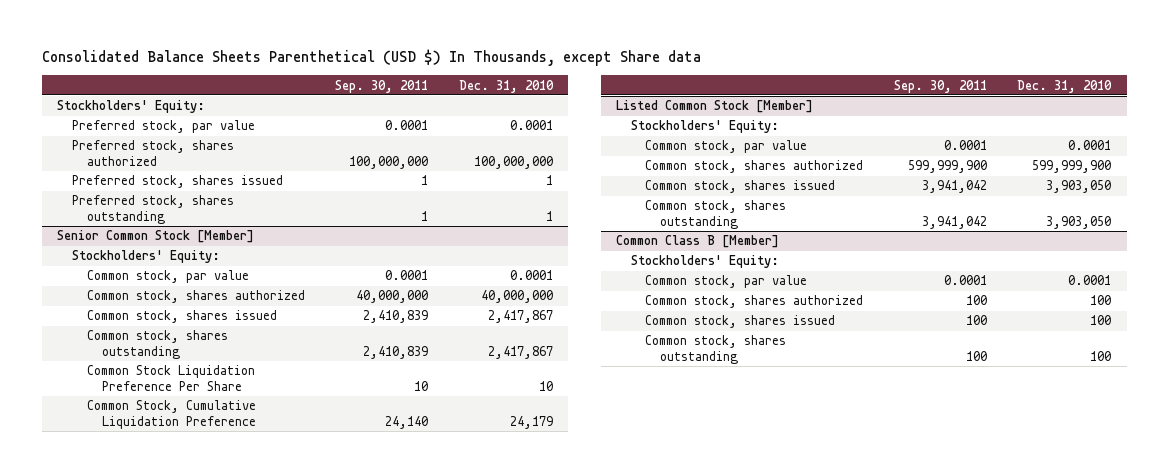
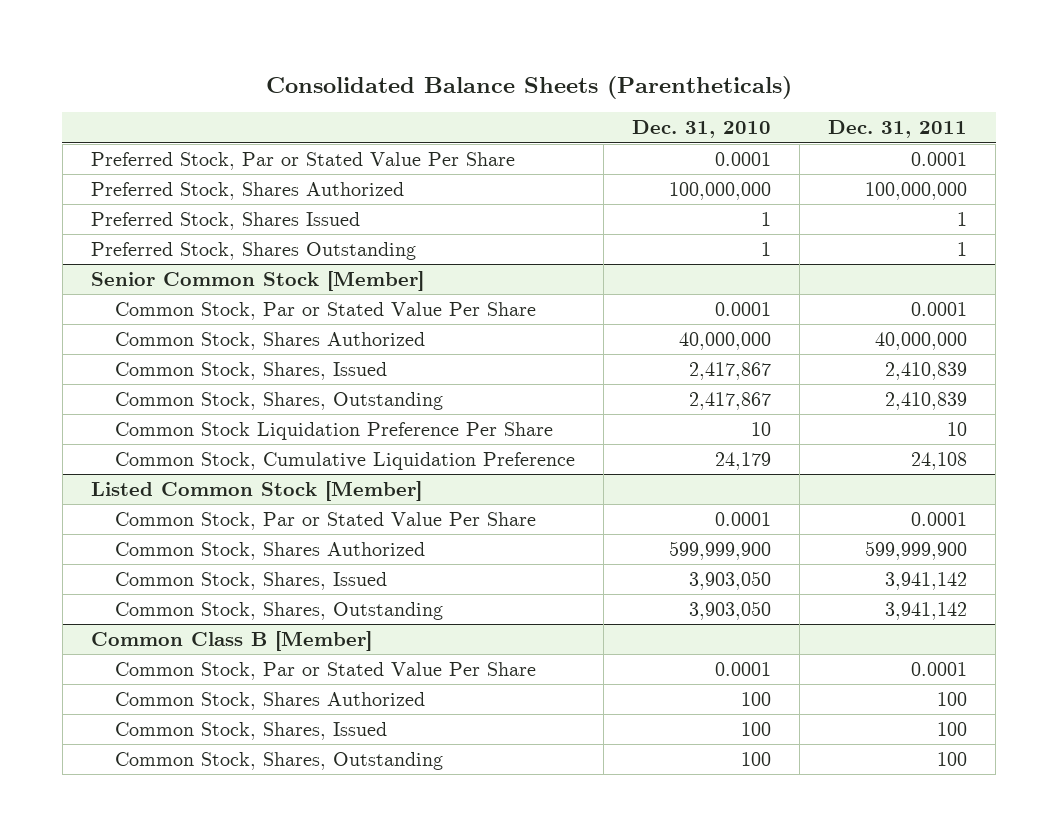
[42,49,702,67] Consolidated Balance Sheets Parenthetical (USD $) In Thousands, except Share data -> [266,75,793,99] Consolidated Balance Sheets (Parentheticals)
[335,79,429,93] Sep. 30, 2011 -> none
none -> [828,120,968,139] Dec. 31, 2011
[57,100,206,114] Stockholders' Equity: -> none
[72,120,256,134] Preferred stock, par value -> [90,151,515,170] Preferred Stock, Par or Stated Value Per Share
[72,140,235,166] Preferred stock, shares authorized -> [90,181,404,200] Preferred Stock, Shares Authorized
[72,175,284,189] Preferred stock, shares issued -> [90,211,360,230] Preferred Stock, Shares Issued
[72,195,235,224] Preferred stock, shares outstanding -> [90,241,416,260] Preferred Stock, Shares Outstanding
[72,250,221,264] Stockholders' Equity: -> none
[86,270,249,284] Common stock, par value -> [114,301,536,320] Common Stock, Par or Stated Value Per Share
[86,290,305,304] Common stock, shares authorized -> [114,331,425,350] Common Stock, Shares Authorized
[86,310,277,324] Common stock, shares issued -> [114,361,387,380] Common Stock, Shares, Issued
[86,330,228,359] Common stock, shares outstanding -> [114,391,443,410] Common Stock, Shares, Outstanding
[630,120,779,134] Stockholders' Equity: -> none
[645,140,808,154] Common stock, par value -> [114,511,536,530] Common Stock, Par or Stated Value Per Share
[645,160,864,174] Common stock, shares authorized -> [114,541,425,560] Common Stock, Shares Authorized
[645,180,836,194] Common stock, shares issued -> [114,571,387,590] Common Stock, Shares, Issued
[645,200,787,229] Common stock, shares outstanding -> [114,601,443,620] Common Stock, Shares, Outstanding
[630,255,779,269] Stockholders' Equity: -> none
[645,275,808,289] Common stock, par value -> [114,661,536,680] Common Stock, Par or Stated Value Per Share
[645,295,864,309] Common stock, shares authorized -> [114,691,425,710] Common Stock, Shares Authorized
[645,315,836,329] Common stock, shares issued -> [114,721,387,740] Common Stock, Shares, Issued
[645,335,787,364] Common stock, shares outstanding -> [114,751,443,770] Common Stock, Shares, Outstanding

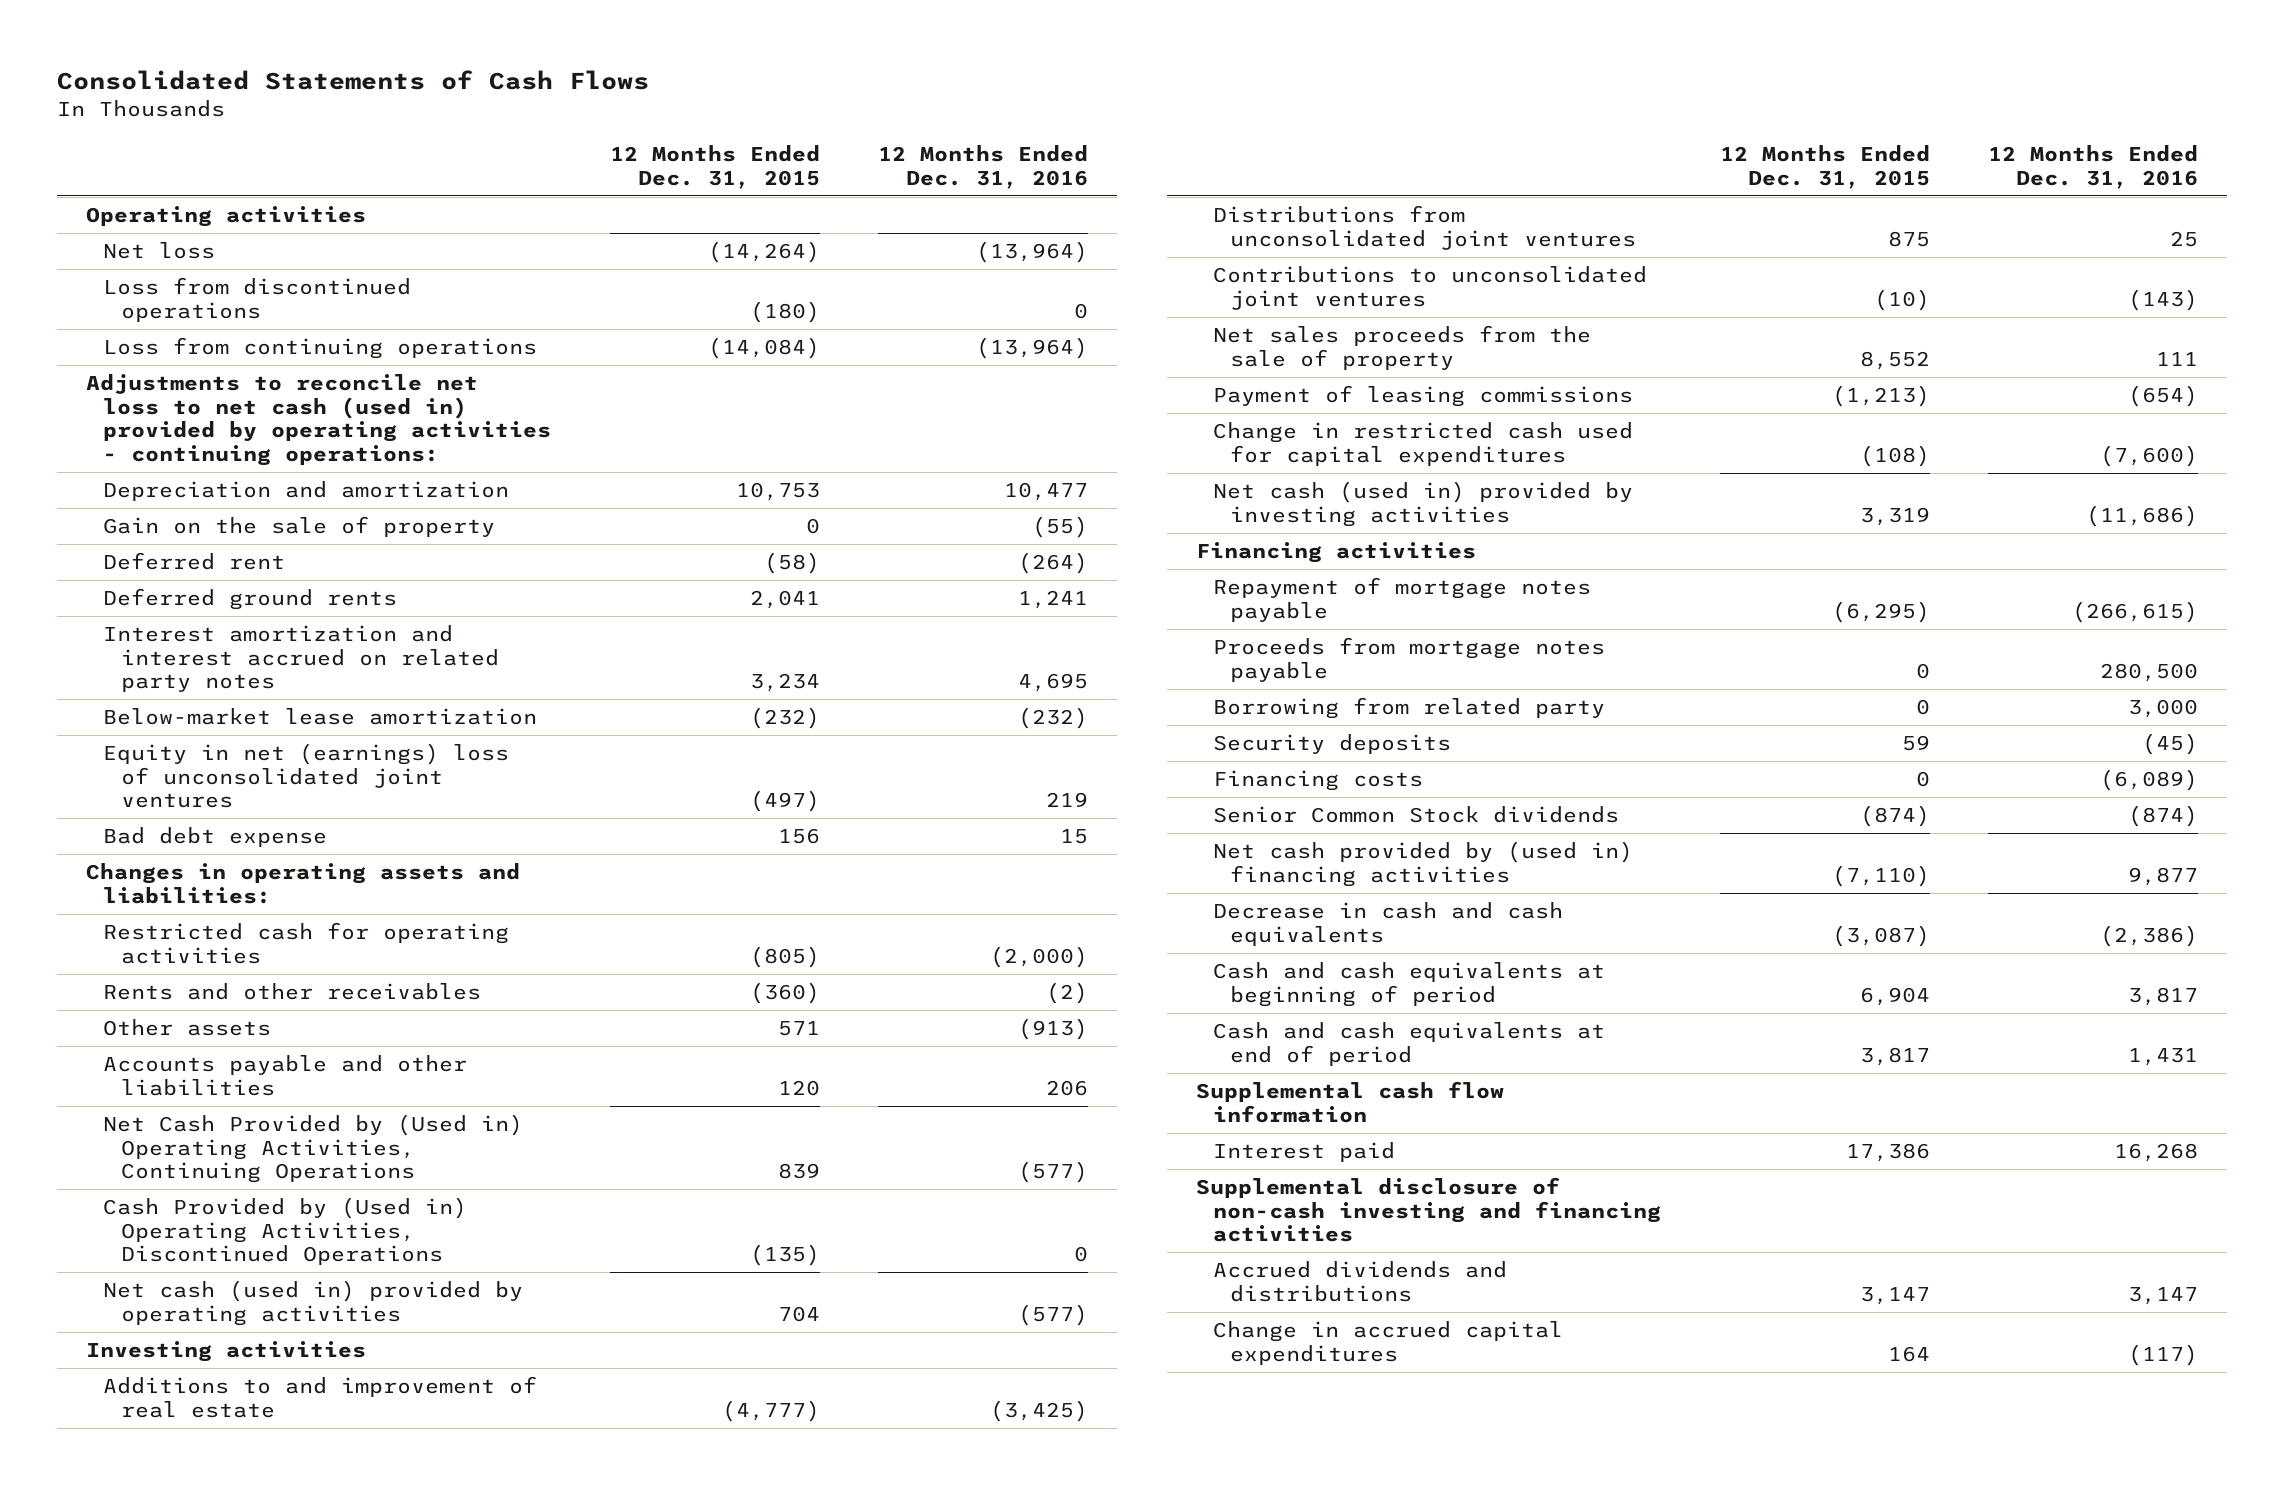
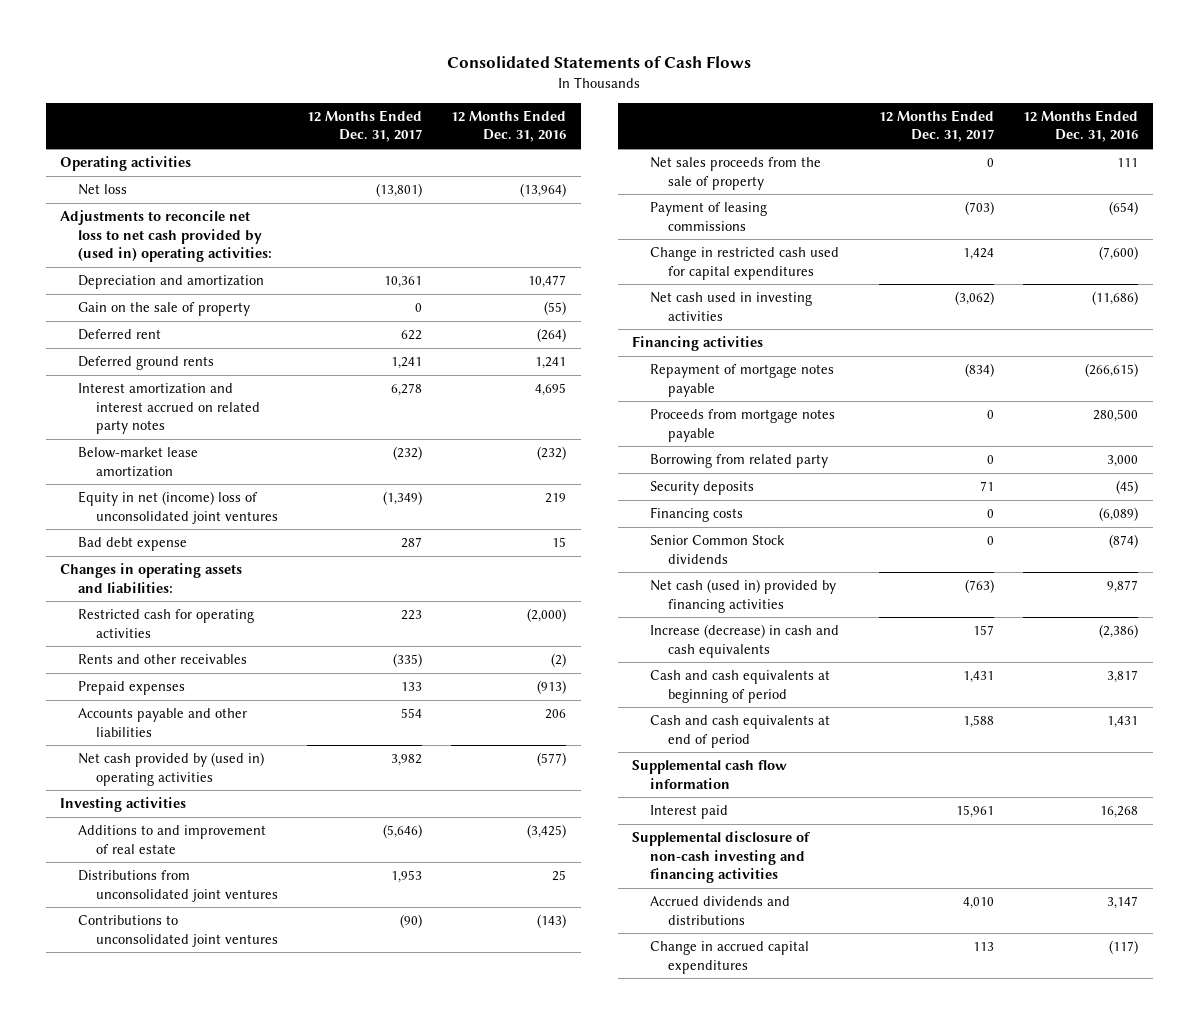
[609,145,820,189] 12 Months Ended Dec. 31, 2015 -> none
none -> [306,109,422,143] 12 Months Ended Dec. 31, 2017
[103,277,412,322] Loss from discontinued operations -> none
[103,337,538,360] Loss from continuing operations -> none
[86,374,552,466] Adjustments to reconcile net loss to net cash (used in) provided by operating activities - continuing operations: -> [60,210,272,263] Adjustments to reconcile net loss to net cash provided by (used in) operating activities:
[103,743,510,809] Equity in net (earnings) loss of unconsolidated joint ventures -> [77,491,278,524] Equity in net (income) loss of unconsolidated joint ventures
[103,1019,272,1037] Other assets -> [77,681,185,696] Prepaid expenses
[103,1114,524,1184] Net Cash Provided by (Used in) Operating Activities, Continuing Operations -> none
[103,1197,468,1266] Cash Provided by (Used in) Operating Activities, Discontinued Operations -> none
[103,1280,524,1326] Net cash (used in) provided by operating activities -> [77,752,264,786] Net cash provided by (used in) operating activities
[1213,481,1634,527] Net cash (used in) provided by investing activities -> [649,292,812,321] Net cash used in investing activities
[1213,841,1634,887] Net cash provided by (used in) financing activities -> [649,579,836,613] Net cash (used in) provided by financing activities
[1213,902,1564,946] Decrease in cash and cash equivalents -> [649,624,839,658] Increase (decrease) in cash and cash equivalents

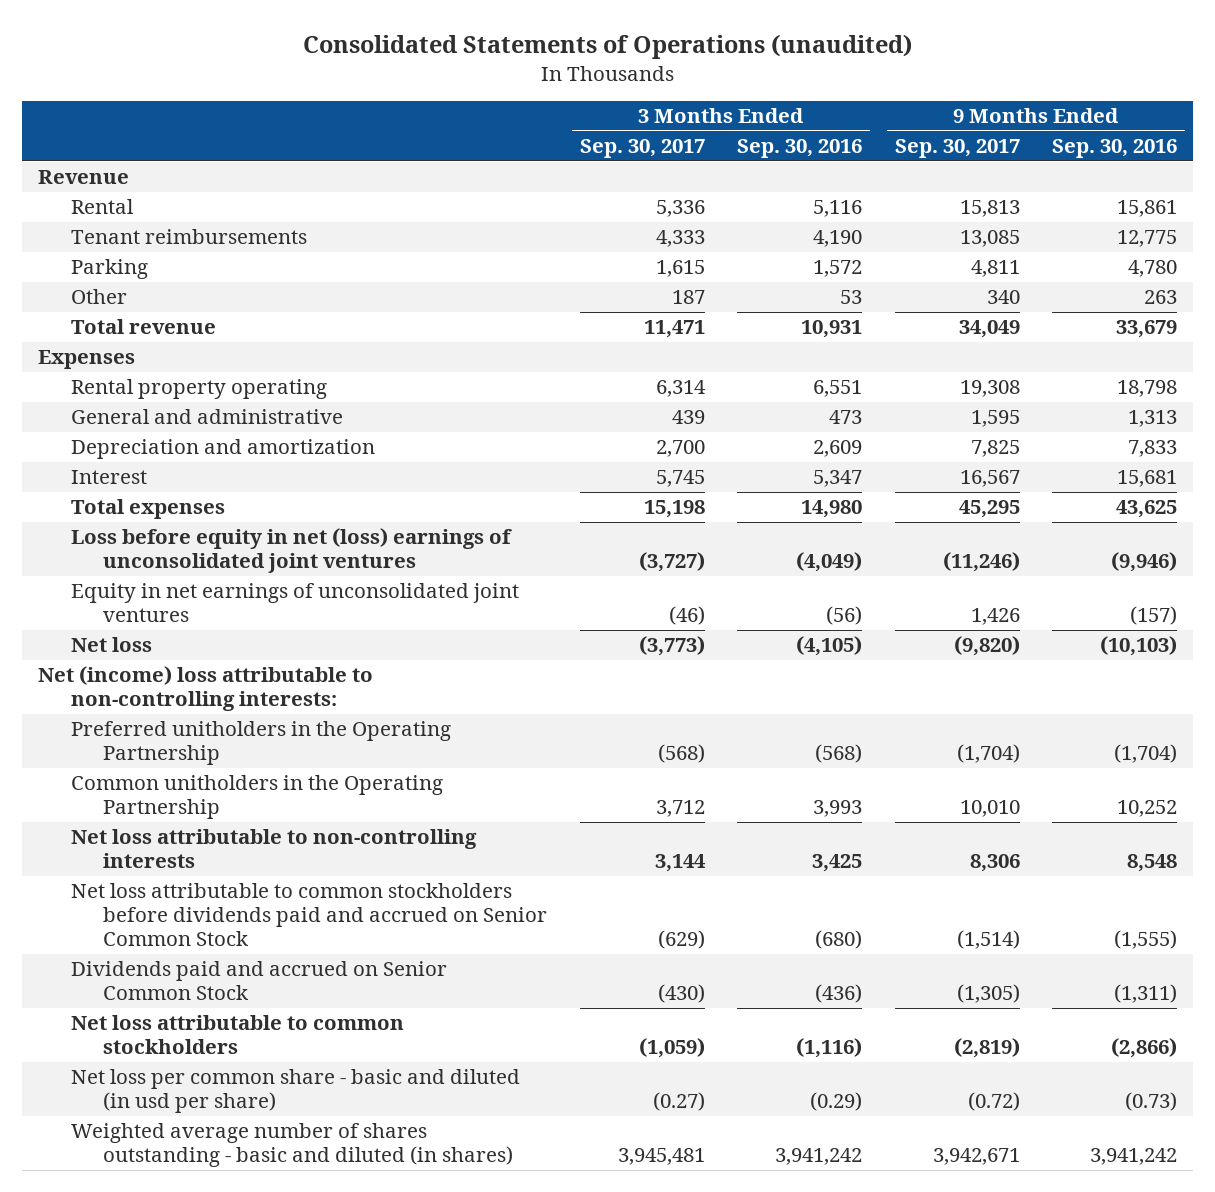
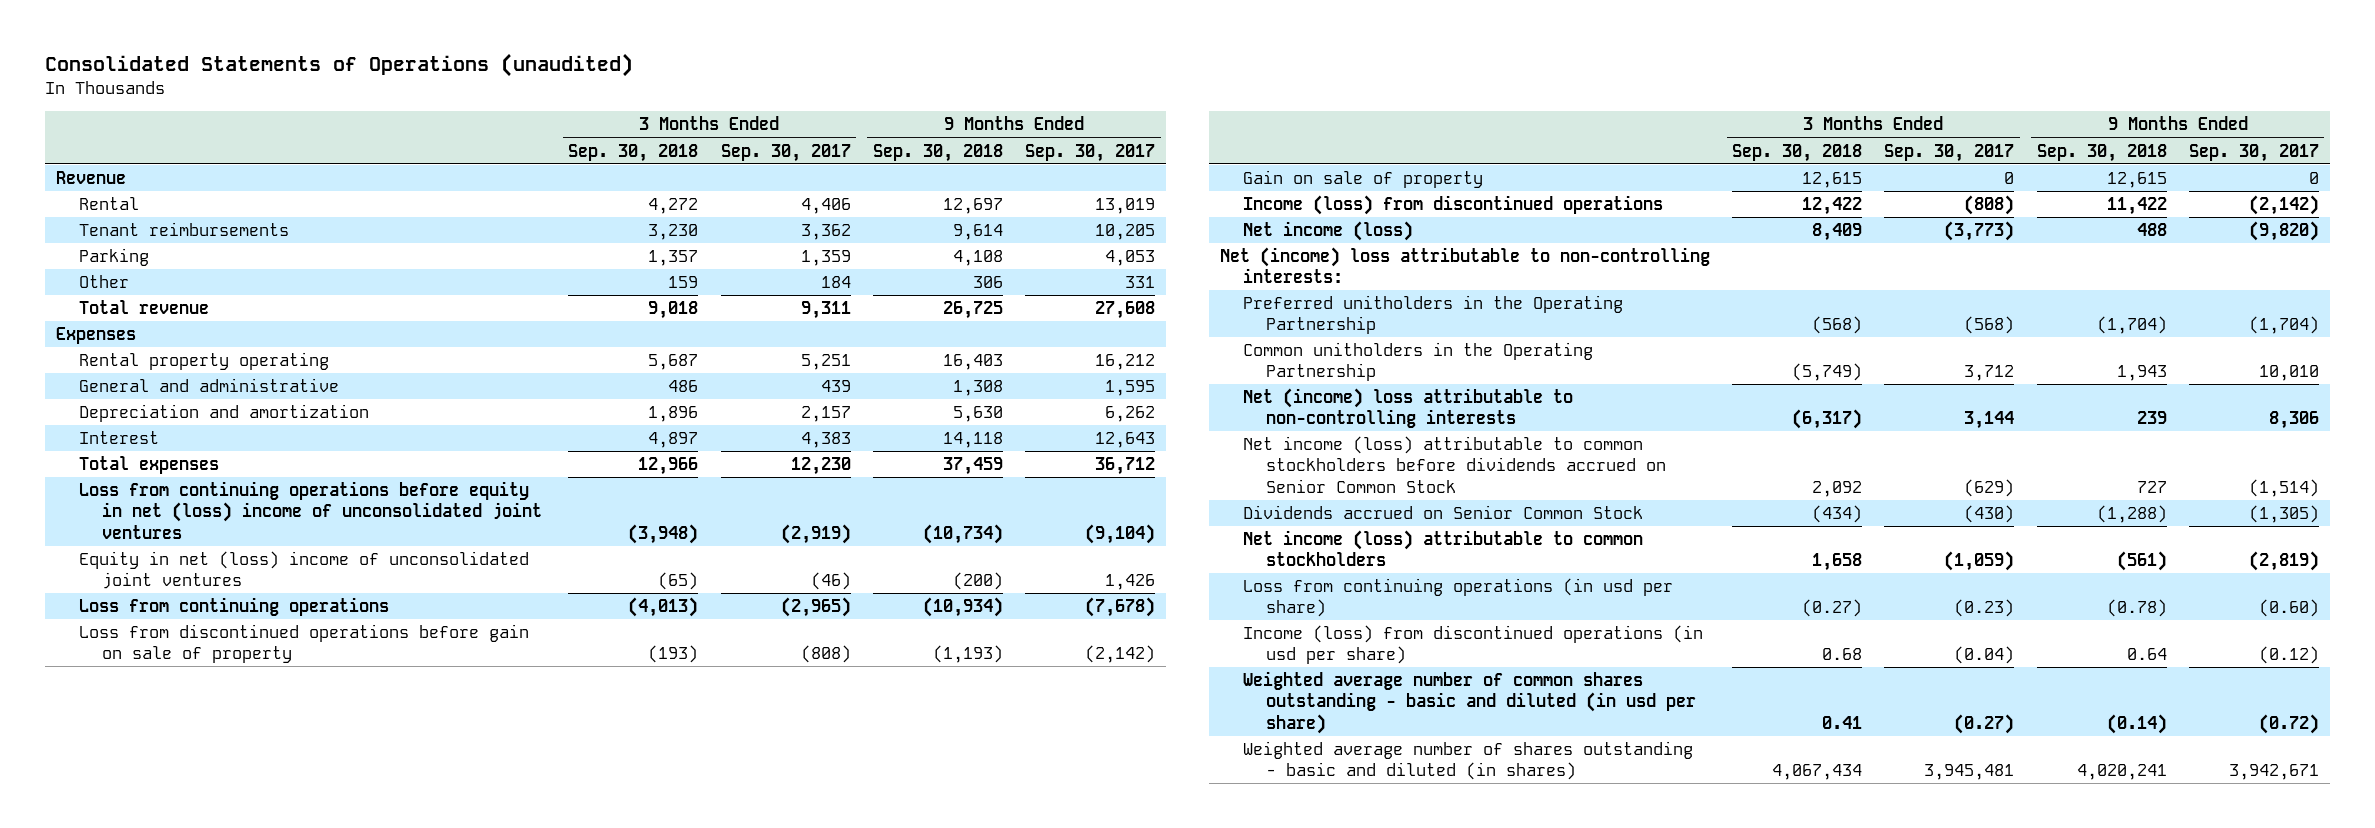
[737,139,863,159] Sep. 30, 2016 -> none
[1052,139,1178,159] Sep. 30, 2016 -> none
none -> [568,143,699,162] Sep. 30, 2018
none -> [872,143,1003,162] Sep. 30, 2018
[655,200,705,218] 5,336 -> [800,198,851,215] 4,406
[959,200,1020,218] 15,813 -> [1095,198,1156,215] 13,019
[655,230,705,248] 4,333 -> [800,224,851,241] 3,362
[959,230,1020,248] 13,085 -> [1095,224,1156,241] 10,205
[655,260,705,278] 1,615 -> [800,250,851,267] 1,359
[970,260,1020,278] 4,811 -> [1105,250,1156,267] 4,053
[671,290,705,305] 187 -> [820,276,851,289] 184
[986,290,1020,305] 340 -> [1125,276,1156,289] 331
[643,320,705,339] 11,471 -> [800,301,851,320] 9,311
[958,320,1020,339] 34,049 -> [1095,301,1156,320] 27,608
[655,380,706,398] 6,314 -> [800,354,851,371] 5,251
[959,380,1020,398] 19,308 -> [1095,354,1156,371] 16,212
[655,440,705,458] 2,700 -> [800,406,851,423] 2,157
[970,440,1020,458] 7,825 -> [1105,406,1156,423] 6,262
[655,470,705,488] 5,745 -> [800,432,851,449] 4,383
[959,470,1020,488] 16,567 -> [1095,432,1156,449] 12,643
[643,500,705,519] 15,198 -> [790,457,851,476] 12,230
[958,500,1020,519] 45,295 -> [1095,457,1156,476] 36,712
[70,528,512,574] Loss before equity in net (loss) earnings of unconsolidated joint ventures -> [79,481,543,539] Loss from continuing operations before equity in net (loss) income of unconsolidated joint ventures
[638,552,705,573] (3,727) -> [780,523,851,544] (2,919)
[942,552,1020,573] (11,246) -> [1085,523,1156,544] (9,104)
[70,583,519,623] Equity in net earnings of unconsolidated joint ventures -> [79,551,530,590] Equity in net (loss) income of unconsolidated joint ventures
none -> [79,597,390,617] Loss from continuing operations
none -> [79,624,530,664] Loss from discontinued operations before gain on sale of property
none -> [1242,170,1483,189] Gain on sale of property
none -> [1242,195,1663,216] Income (loss) from discontinued operations
[70,637,152,653] Net loss -> [1242,221,1413,242] Net income (loss)
[70,829,477,869] Net loss attributable to non-controlling interests -> [1242,388,1573,429] Net (income) loss attributable to non-controlling interests
[70,883,548,947] Net loss attributable to common stockholders before dividends paid and accrued on Senior Common Stock -> [1242,436,1666,493] Net income (loss) attributable to common stockholders before dividends accrued on Senior Common Stock
[70,961,447,1001] Dividends paid and accrued on Senior Common Stock -> [1242,505,1643,520] Dividends accrued on Senior Common Stock
[70,1015,404,1055] Net loss attributable to common stockholders -> [1242,530,1643,567] Net income (loss) attributable to common stockholders
none -> [1242,578,1673,618] Loss from continuing operations (in usd per share)
none -> [1242,625,1703,665] Income (loss) from discontinued operations (in usd per share)
[70,1069,520,1114] Net loss per common share - basic and diluted (in usd per share) -> [1242,671,1696,734] Weighted average number of common shares outstanding - basic and diluted (in usd per share)

